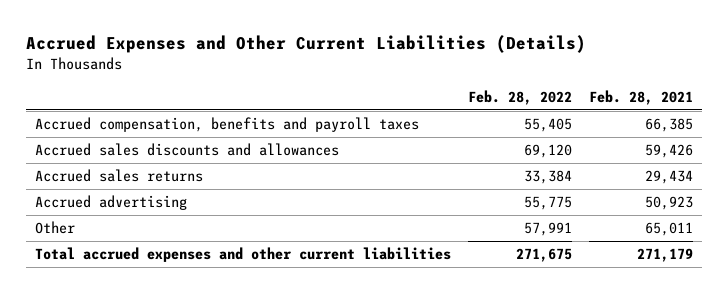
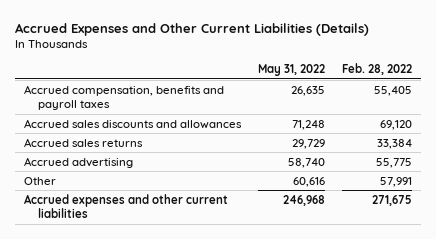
[589,89,694,105] Feb. 28, 2021 -> none
none -> [258,64,326,77] May 31, 2022
[34,247,451,263] Total accrued expenses and other current liabilities -> [23,193,228,219] Accrued expenses and other current liabilities

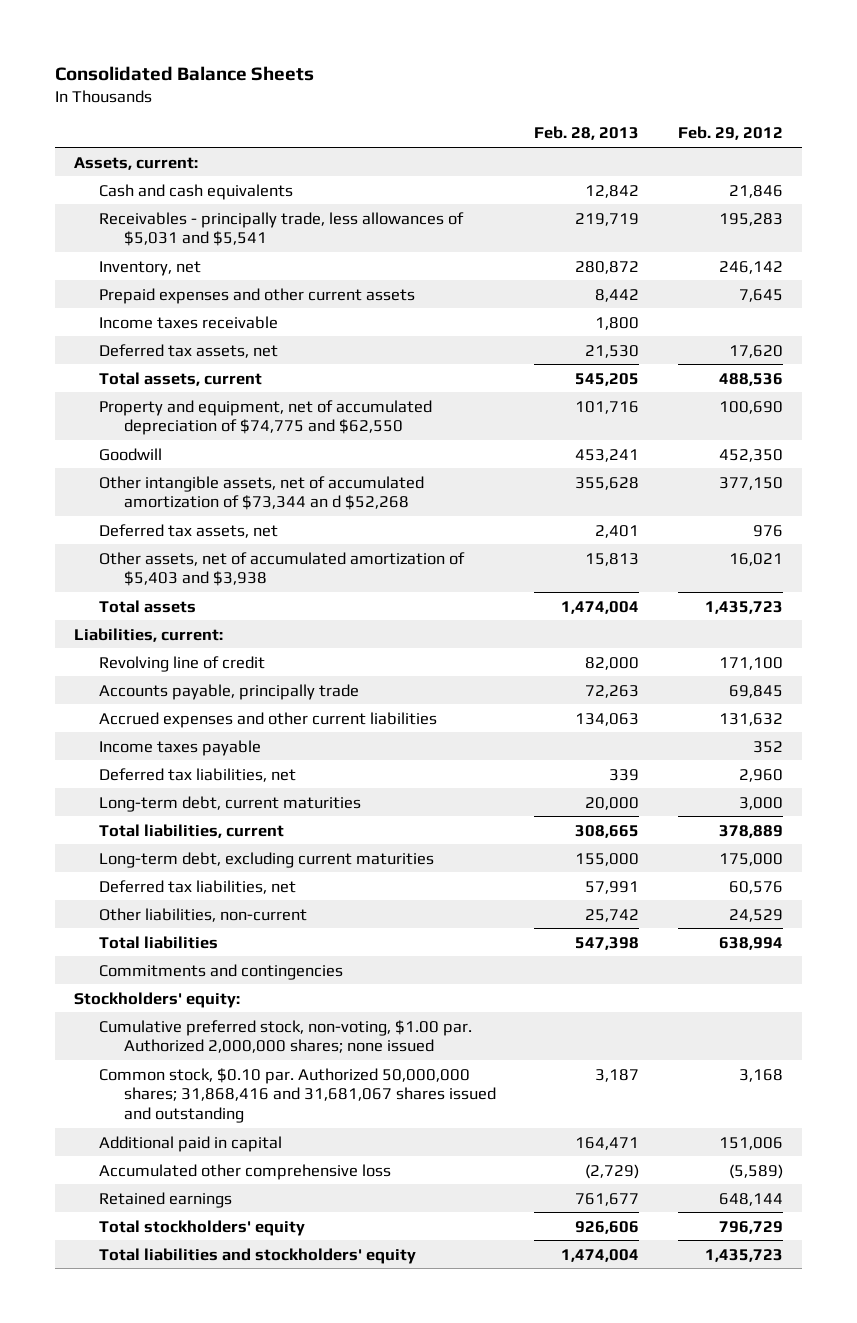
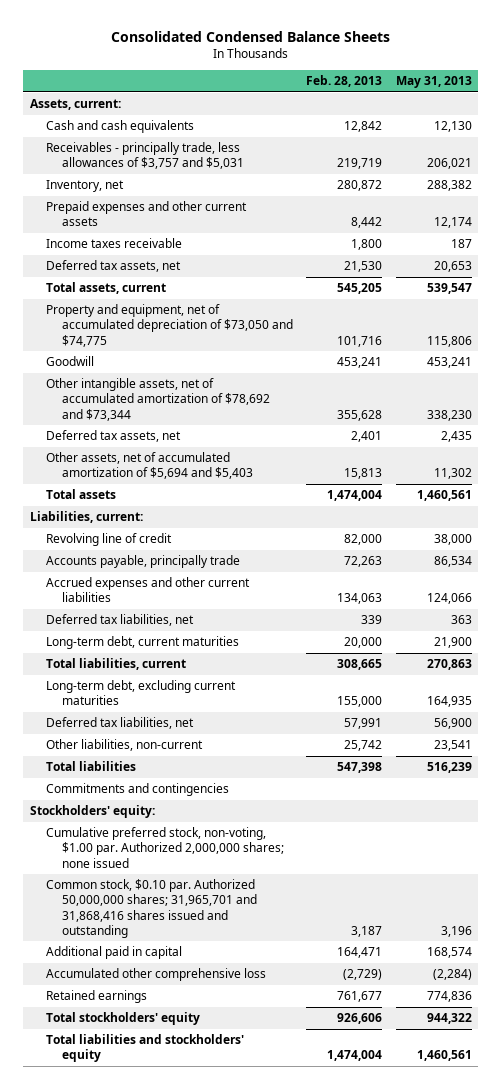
[54,66,314,82] Consolidated Balance Sheets -> [110,30,390,42] Consolidated Condensed Balance Sheets
[677,126,783,141] Feb. 29, 2012 -> none
none -> [395,76,472,89] May 31, 2013
[98,211,464,247] Receivables - principally trade, less allowances of $5,031 and $5,541 -> [45,142,245,170] Receivables - principally trade, less allowances of $3,757 and $5,031
[98,399,432,436] Property and equipment, net of accumulated depreciation of $74,775 and $62,550 -> [45,304,294,347] Property and equipment, net of accumulated depreciation of $73,050 and $74,775
[98,475,424,511] Other intangible assets, net of accumulated amortization of $73,344 an d $52,268 -> [45,378,271,421] Other intangible assets, net of accumulated amortization of $78,692 and $73,344
[98,551,465,587] Other assets, net of accumulated amortization of $5,403 and $3,938 -> [45,452,254,480] Other assets, net of accumulated amortization of $5,694 and $5,403
[98,739,261,756] Income taxes payable -> none
[98,1067,496,1123] Common stock, $0.10 par. Authorized 50,000,000 shares; 31,868,416 and 31,681,067 shares issued and outstanding -> [45,879,258,938] Common stock, $0.10 par. Authorized 50,000,000 shares; 31,965,701 and 31,868,416 shares issued and outstanding

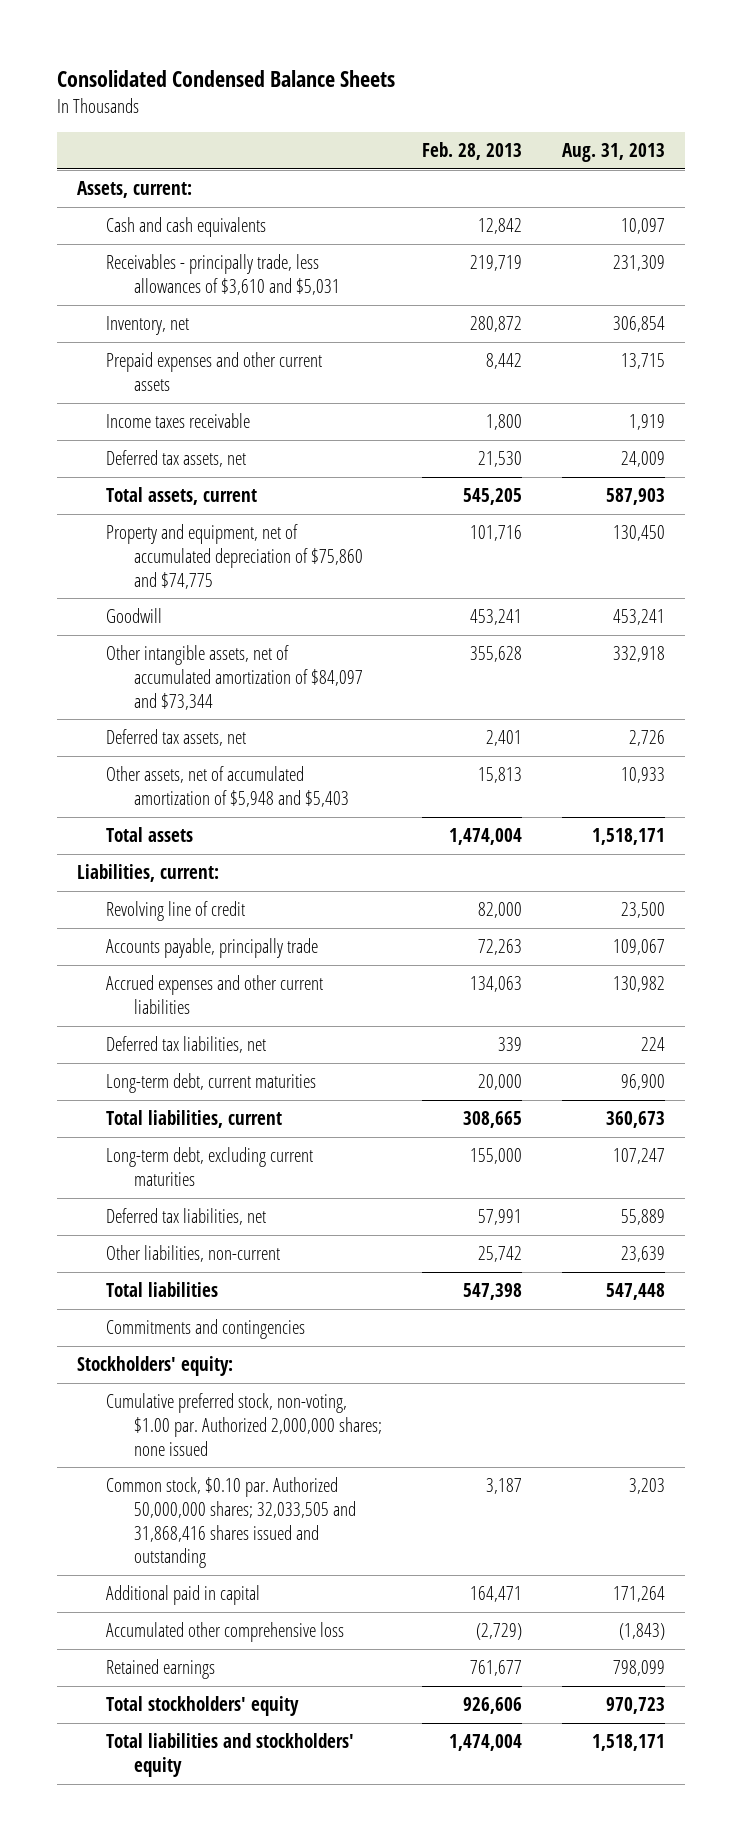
[395,76,472,89] May 31, 2013 -> none
none -> [562,143,666,163] Aug. 31, 2013
[45,142,245,170] Receivables - principally trade, less allowances of $3,757 and $5,031 -> [105,254,340,295] Receivables - principally trade, less allowances of $3,610 and $5,031
[45,304,294,347] Property and equipment, net of accumulated depreciation of $73,050 and $74,775 -> [105,524,363,589] Property and equipment, net of accumulated depreciation of $75,860 and $74,775
[45,378,271,421] Other intangible assets, net of accumulated amortization of $78,692 and $73,344 -> [105,645,363,710] Other intangible assets, net of accumulated amortization of $84,097 and $73,344
[45,452,254,480] Other assets, net of accumulated amortization of $5,694 and $5,403 -> [105,766,349,807] Other assets, net of accumulated amortization of $5,948 and $5,403
[45,879,258,938] Common stock, $0.10 par. Authorized 50,000,000 shares; 31,965,701 and 31,868,416 shares issued and outstanding -> [105,1477,356,1569] Common stock, $0.10 par. Authorized 50,000,000 shares; 32,033,505 and 31,868,416 shares issued and outstanding

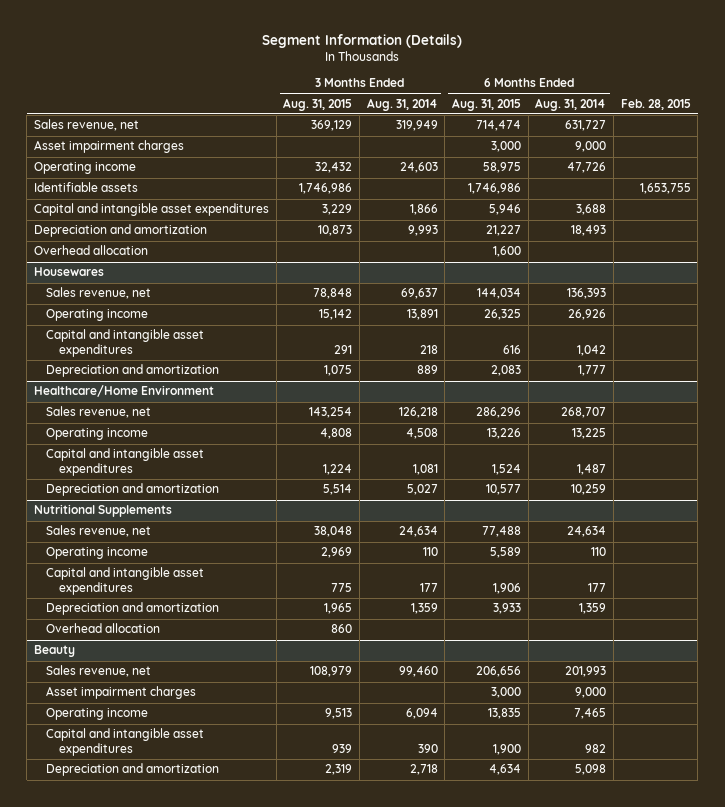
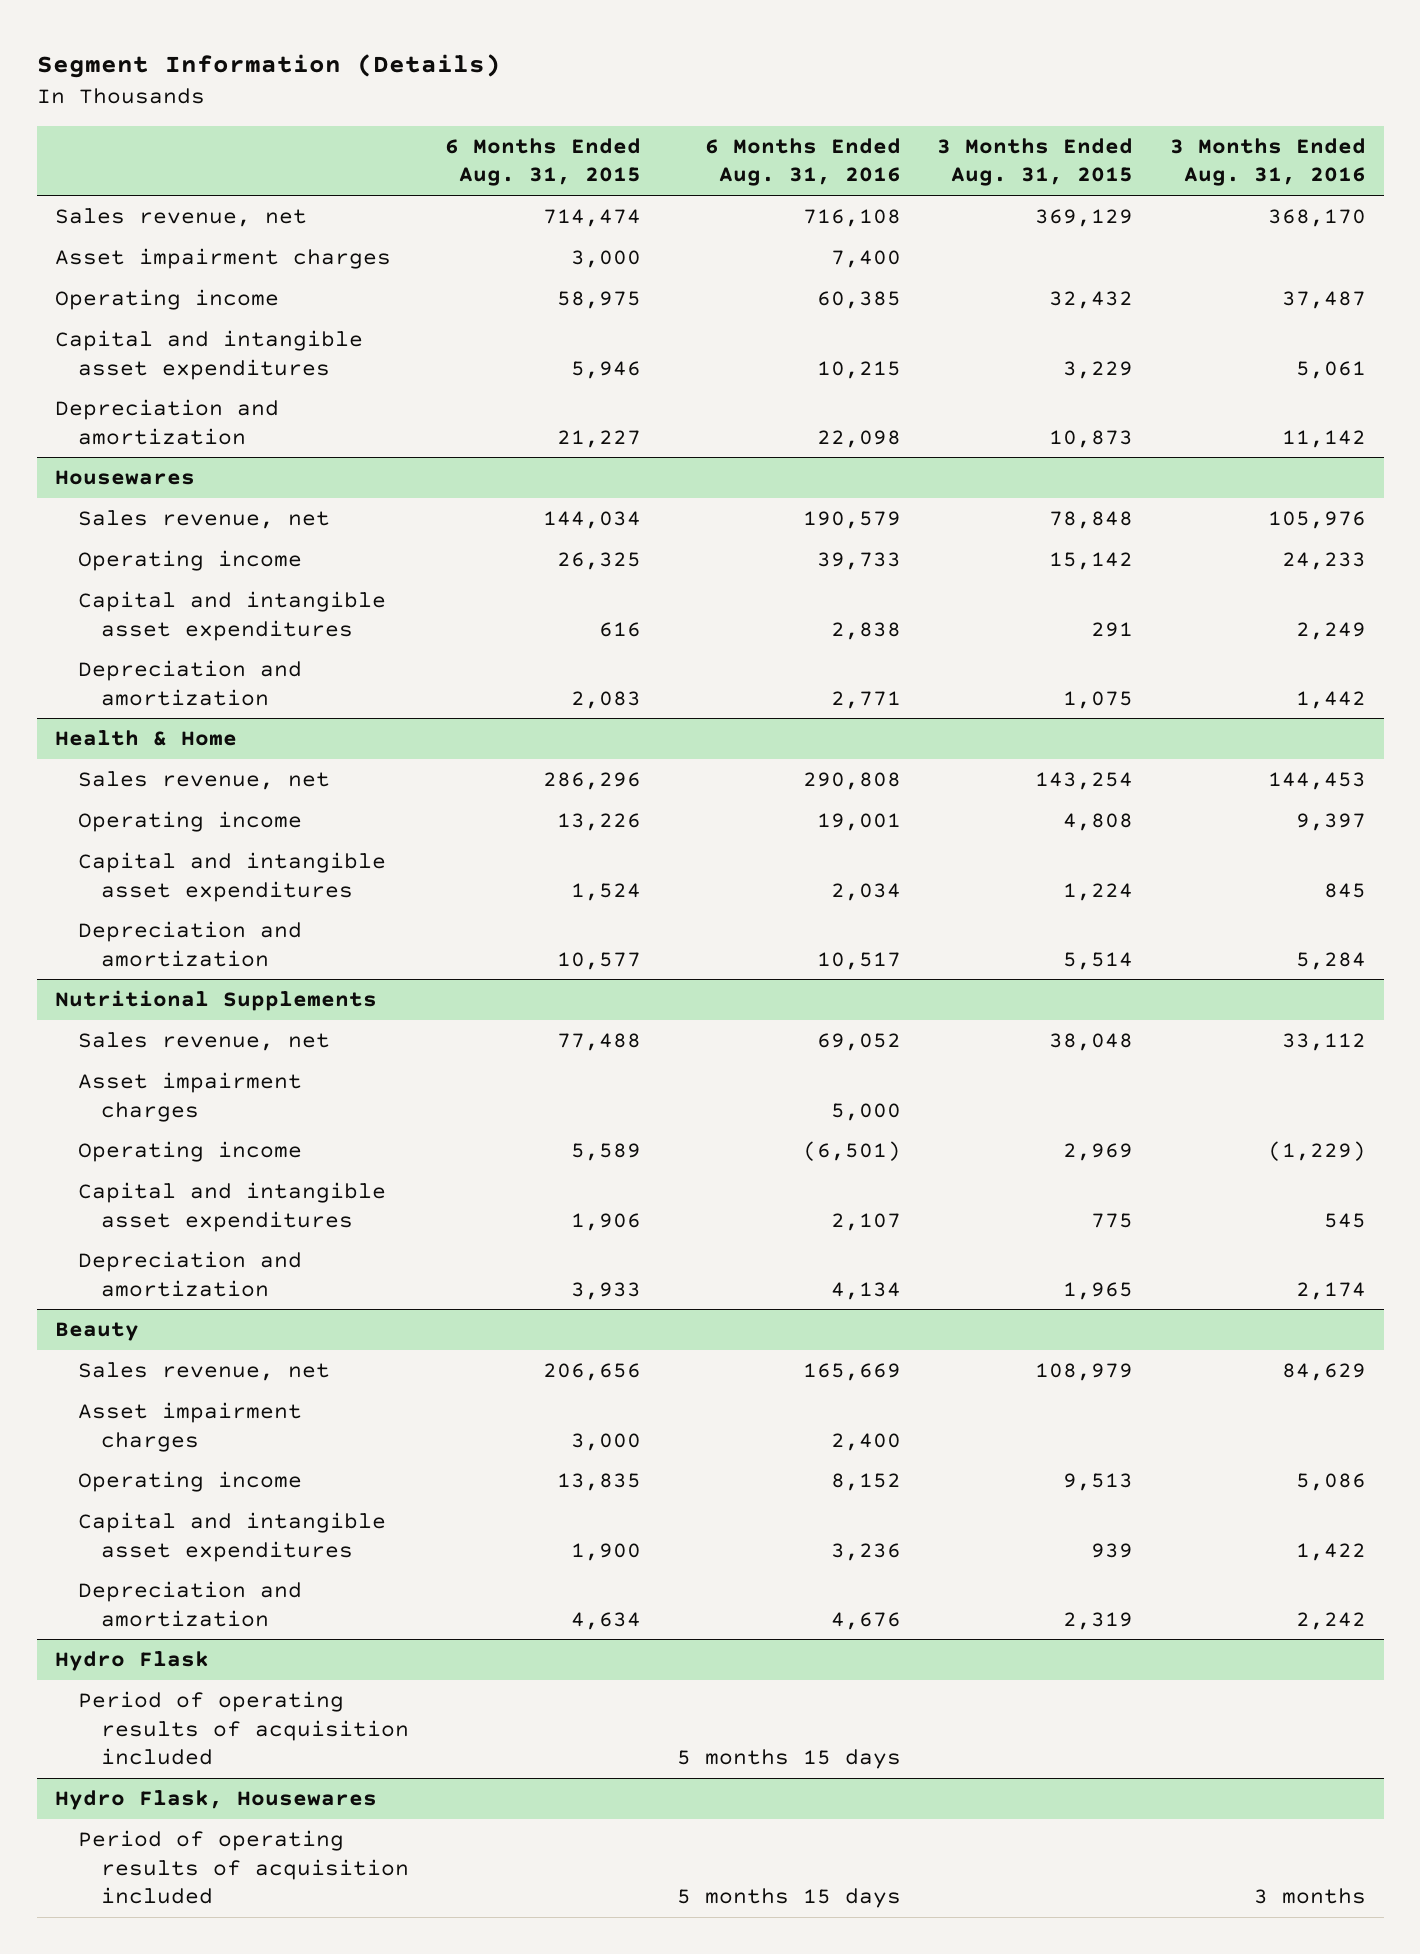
[366,97,438,111] Aug. 31, 2014 -> none
[535,97,607,111] Aug. 31, 2014 -> none
[620,98,691,110] Feb. 28, 2015 -> none
none -> [705,138,902,187] 6 Months Ended Aug. 31, 2016
none -> [1169,138,1366,187] 3 Months Ended Aug. 31, 2016
[33,182,138,193] Identifiable assets -> none
[33,245,148,256] Overhead allocation -> none
[33,385,214,398] Healthcare/Home Environment -> [54,730,237,747] Health & Home
none -> [77,1072,302,1122] Asset impairment charges
[46,623,161,634] Overhead allocation -> none
none -> [54,1651,209,1672] Hydro Flask
none -> [77,1691,409,1765] Period of operating results of acquisition included
none -> [54,1790,377,1811] Hydro Flask, Housewares
none -> [77,1830,409,1904] Period of operating results of acquisition included

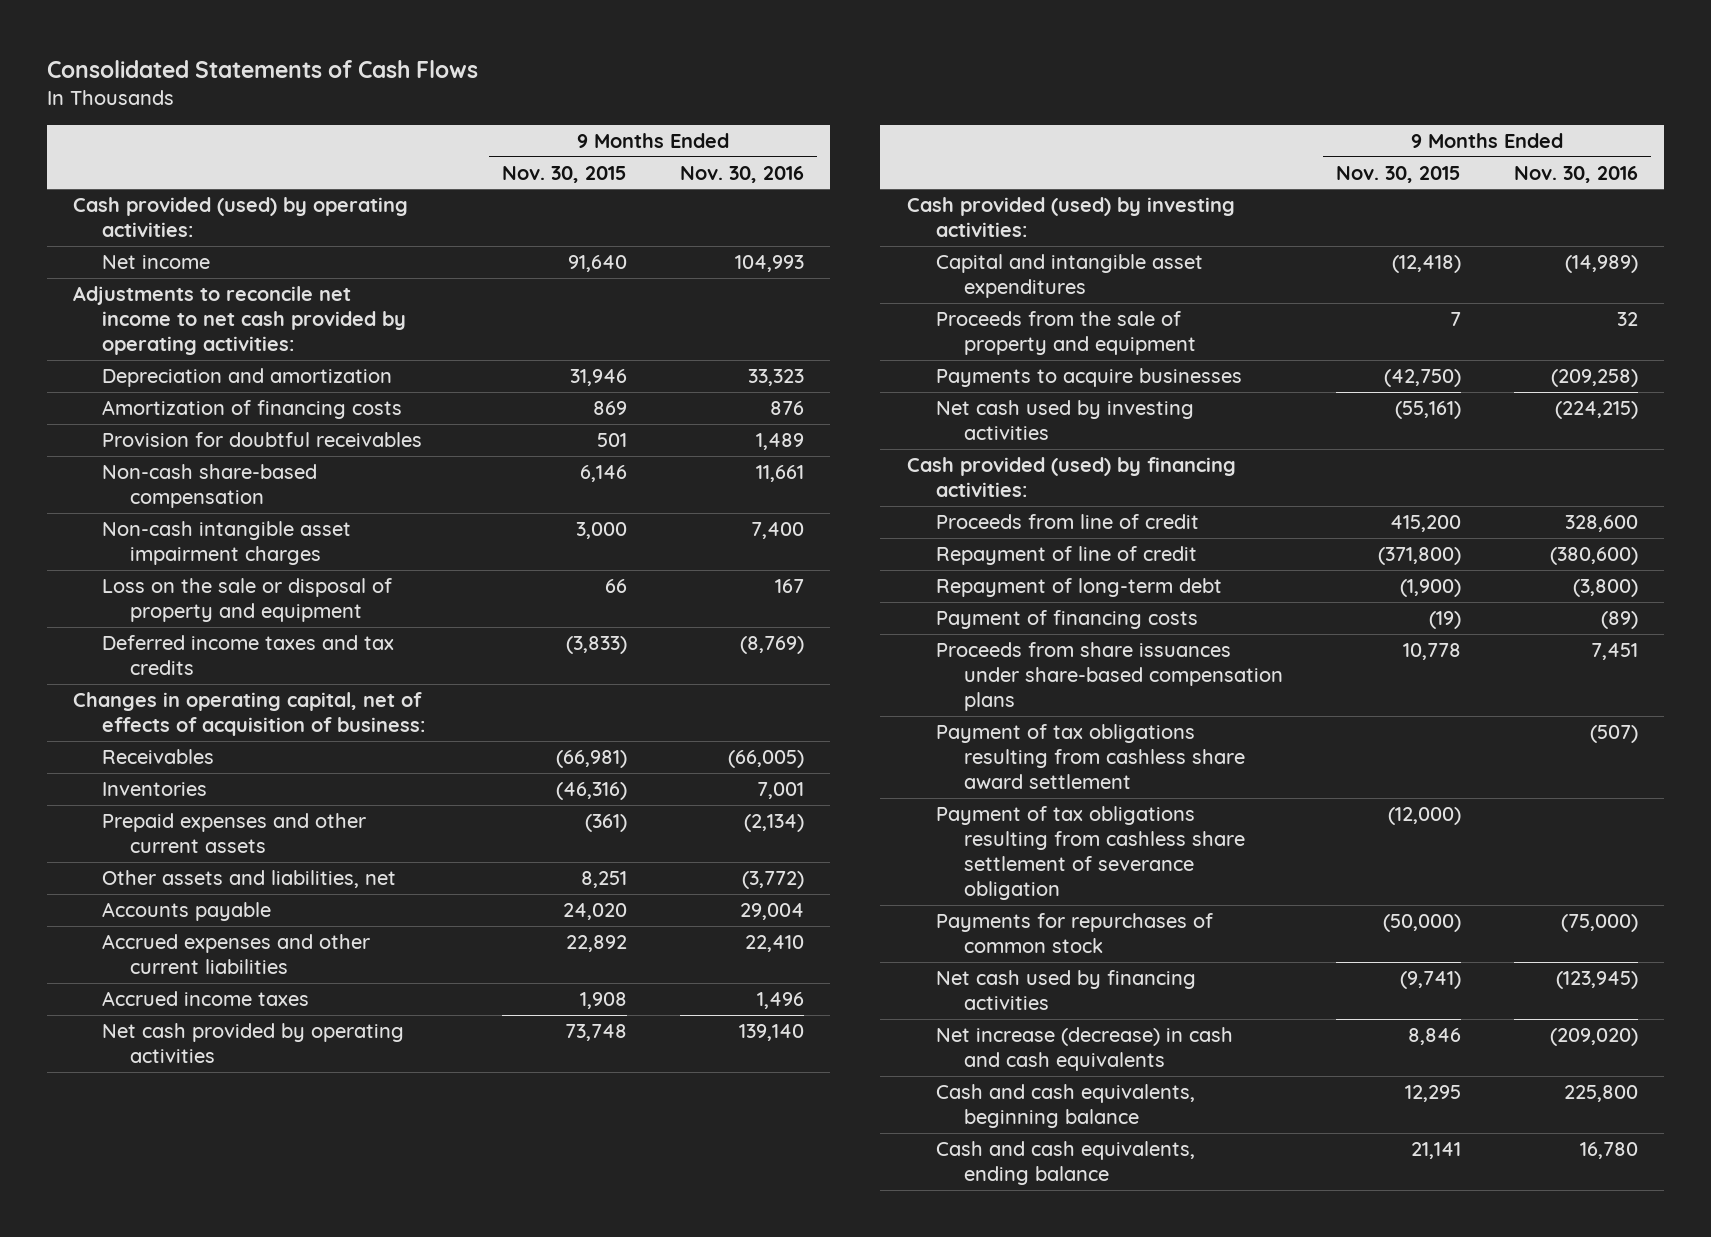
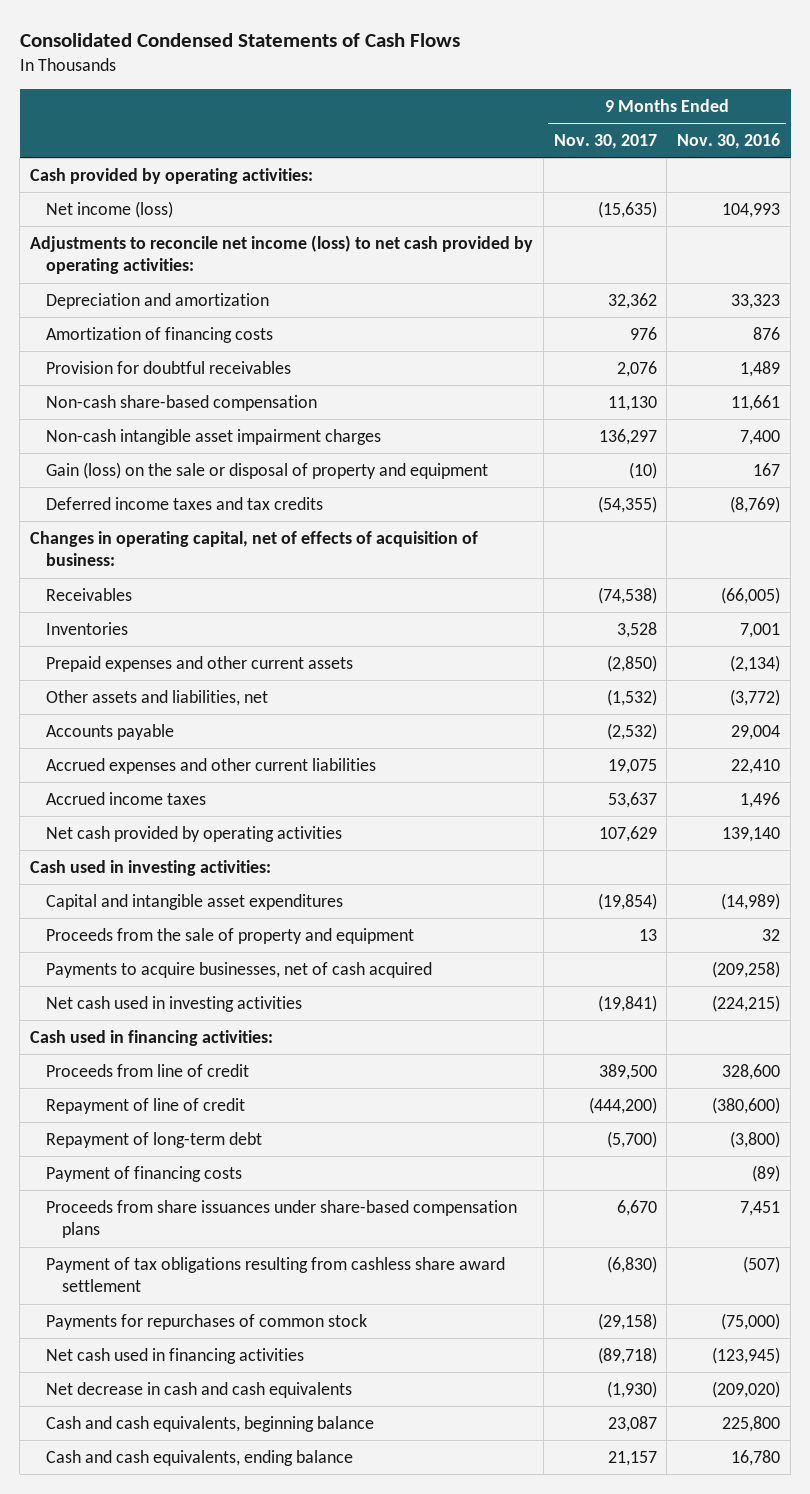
[46,59,478,78] Consolidated Statements of Cash Flows -> [19,33,460,48] Consolidated Condensed Statements of Cash Flows
[502,165,628,183] Nov. 30, 2015 -> none
none -> [553,134,657,150] Nov. 30, 2017
[72,197,408,238] Cash provided (used) by operating activities: -> [29,167,313,184] Cash provided by operating activities:
[101,255,210,270] Net income -> [45,200,173,218] Net income (loss)
[72,286,406,356] Adjustments to reconcile net income to net cash provided by operating activities: -> [29,234,533,275] Adjustments to reconcile net income (loss) to net cash provided by operating activities:
[101,578,392,623] Loss on the sale or disposal of property and equipment -> [45,461,488,479] Gain (loss) on the sale or disposal of property and equipment
[906,197,1235,238] Cash provided (used) by investing activities: -> [29,859,271,876] Cash used in investing activities:
[935,368,1242,388] Payments to acquire businesses -> [45,961,432,978] Payments to acquire businesses, net of cash acquired
[935,400,1194,441] Net cash used by investing activities -> [45,995,302,1012] Net cash used in investing activities
[906,457,1236,498] Cash provided (used) by financing activities: -> [29,1029,273,1046] Cash used in financing activities:
[935,806,1246,901] Payment of tax obligations resulting from cashless share settlement of severance obligation -> none
[935,970,1196,1011] Net cash used by financing activities -> [45,1347,304,1364] Net cash used in financing activities
[935,1027,1233,1072] Net increase (decrease) in cash and cash equivalents -> [45,1381,352,1398] Net decrease in cash and cash equivalents

